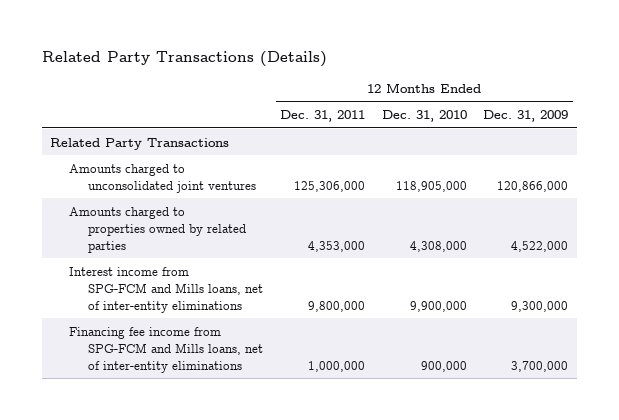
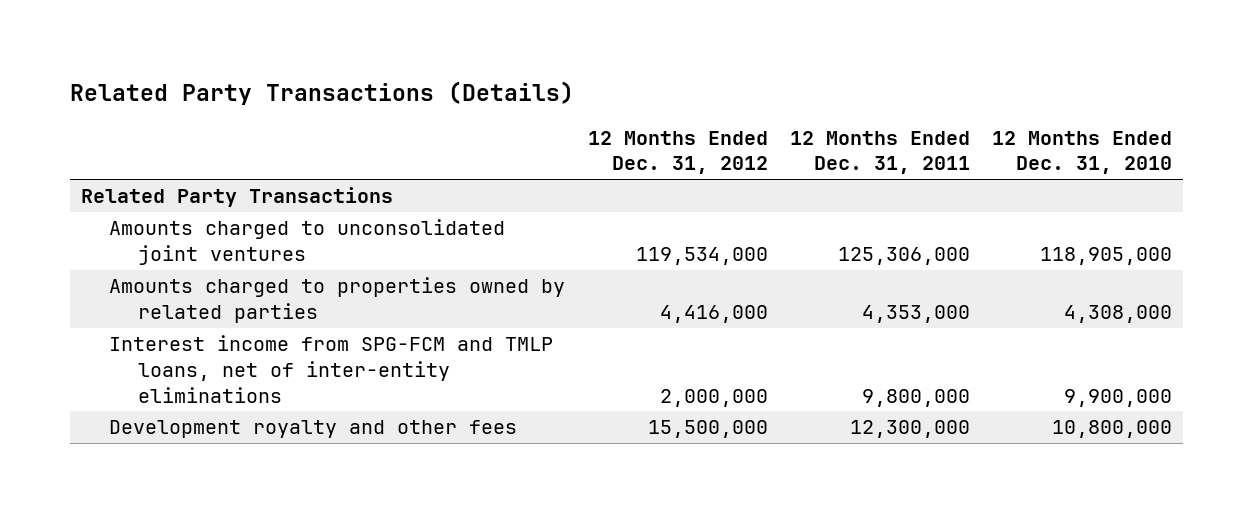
[483,110,569,123] Dec. 31, 2009 -> none
none -> [587,130,768,175] 12 Months Ended Dec. 31, 2012
[69,326,263,373] Financing fee income from SPG-FCM and Mills loans, net of inter-entity eliminations -> none
[69,266,263,313] Interest income from SPG-FCM and Mills loans, net of inter-entity eliminations -> [109,335,554,403] Interest income from SPG-FCM and TMLP loans, net of inter-entity eliminations
none -> [109,420,518,439] Development royalty and other fees

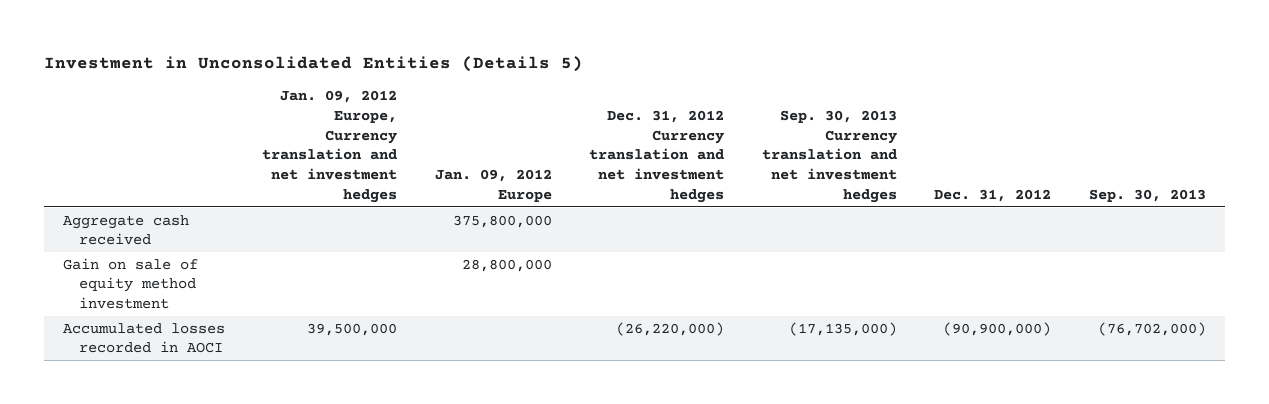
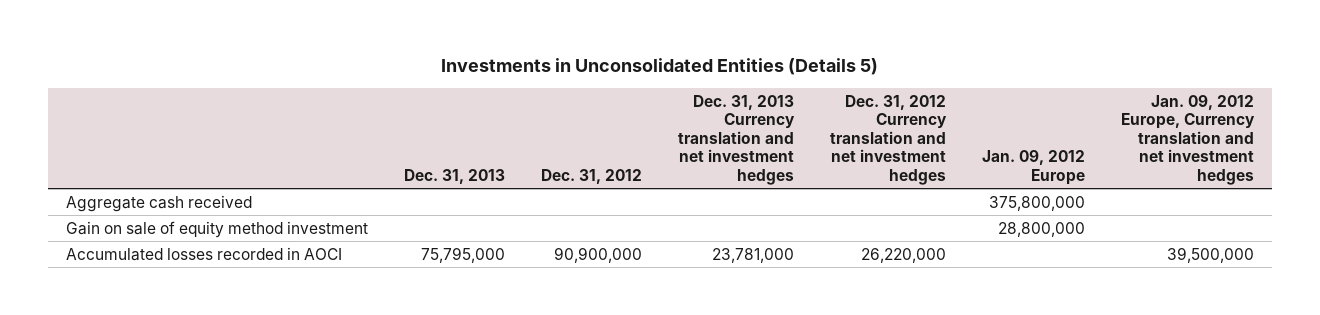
[43,55,583,72] Investment in Unconsolidated Entities (Details 5) -> [440,58,878,76] Investments in Unconsolidated Entities (Details 5)
[761,109,897,204] Sep. 30, 2013 Currency translation and net investment hedges -> none
[1088,189,1206,203] Sep. 30, 2013 -> none
none -> [404,168,506,184] Dec. 31, 2013
none -> [677,94,795,185] Dec. 31, 2013 Currency translation and net investment hedges
[616,321,725,336] (26,220,000) -> [860,247,946,263] 26,220,000
[943,321,1052,336] (90,900,000) -> [554,246,643,263] 90,900,000

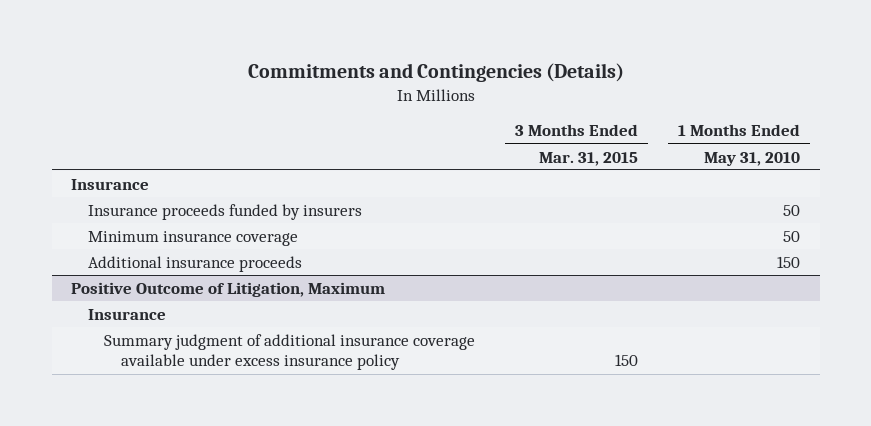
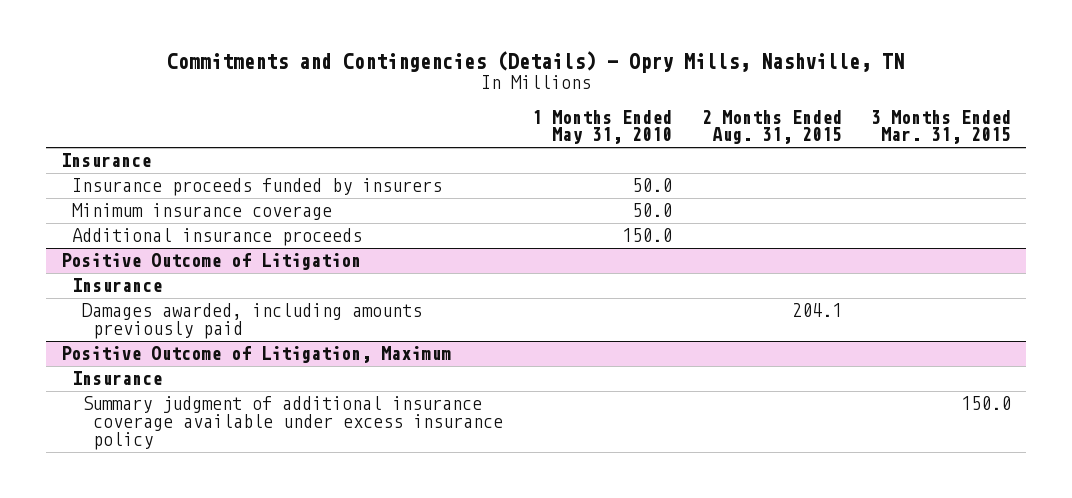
[247,62,624,82] Commitments and Contingencies (Details) -> [167,51,905,74] Commitments and Contingencies (Details) - Opry Mills, Nashville, TN
none -> [701,109,842,145] 2 Months Ended Aug. 31, 2015
[782,204,800,216] 50 -> [632,178,673,193] 50.0
[782,230,800,242] 50 -> [632,203,673,218] 50.0
[776,255,800,268] 150 -> [622,228,673,243] 150.0
none -> [61,253,362,271] Positive Outcome of Litigation
none -> [71,278,162,293] Insurance
none -> [82,303,423,340] Damages awarded, including amounts previously paid
[615,354,639,367] 150 -> [961,396,1012,411] 150.0

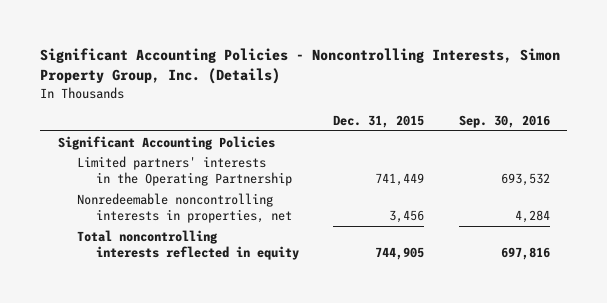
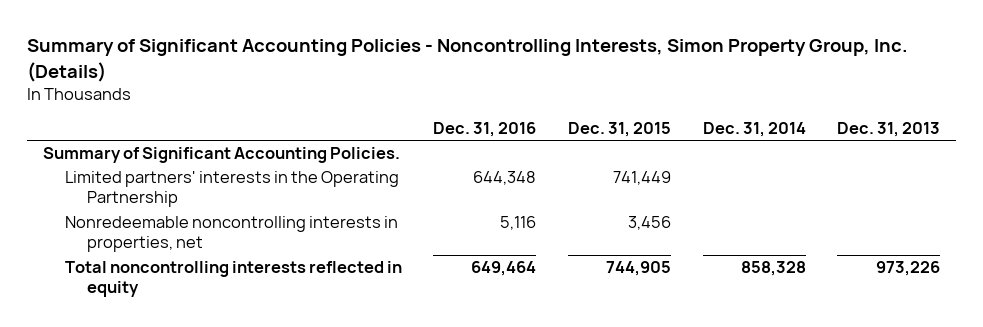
[40,48,561,85] Significant Accounting Policies - Noncontrolling Interests, Simon Property Group, Inc. (Details) -> [27,39,909,82] Summary of Significant Accounting Policies - Noncontrolling Interests, Simon Property Group, Inc. (Details)
[458,115,550,129] Sep. 30, 2016 -> none
none -> [433,121,537,137] Dec. 31, 2016
none -> [702,121,806,137] Dec. 31, 2014
none -> [837,121,941,137] Dec. 31, 2013
[57,135,275,150] Significant Accounting Policies -> [42,147,400,164] Summary of Significant Accounting Policies.

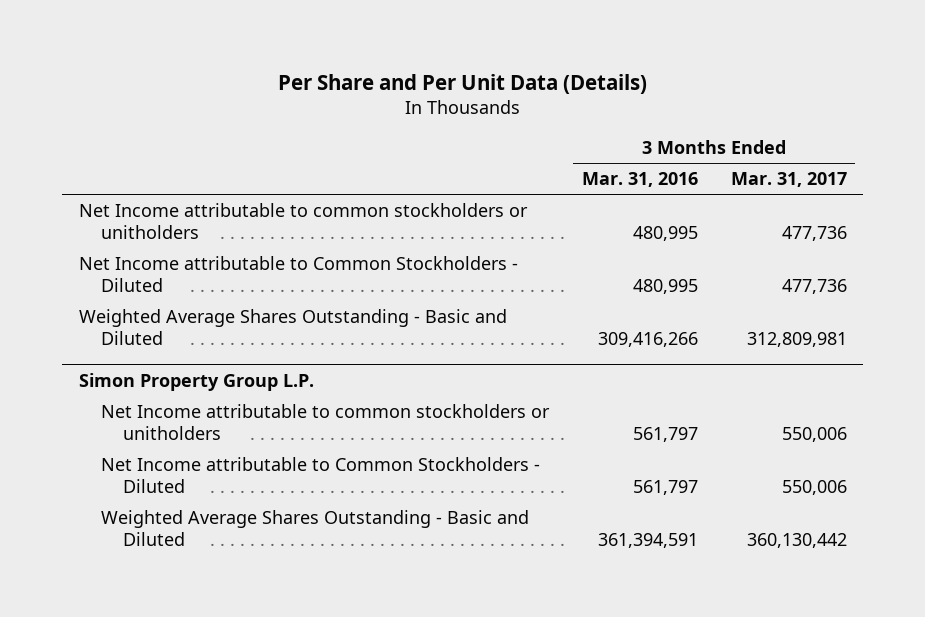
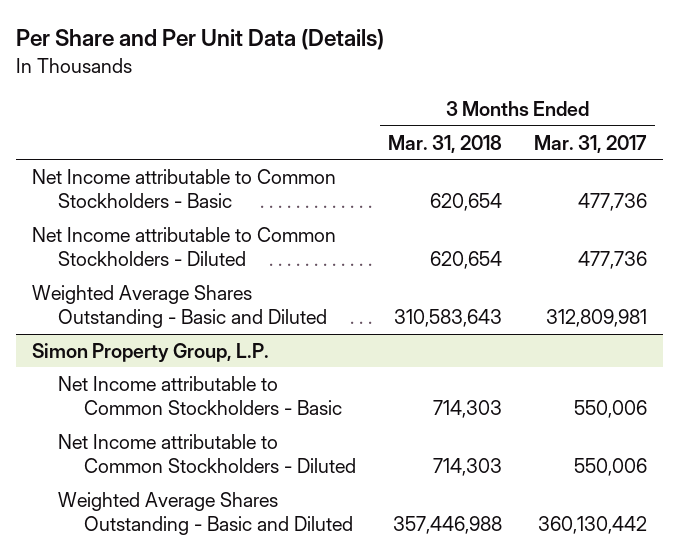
[581,172,698,188] Mar. 31, 2016 -> none
none -> [388,134,503,153] Mar. 31, 2018
[78,203,528,239] Net Income attributable to common stockholders or unitholders -> [31,168,336,209] Net Income attributable to Common Stockholders - Basic
[78,372,314,391] Simon Property Group L.P. -> [31,342,269,362] Simon Property Group, L.P.
[100,404,550,440] Net Income attributable to common stockholders or unitholders -> [58,375,343,416] Net Income attributable to Common Stockholders - Basic

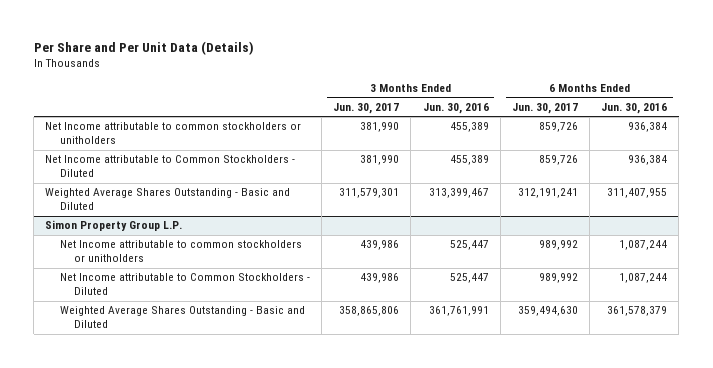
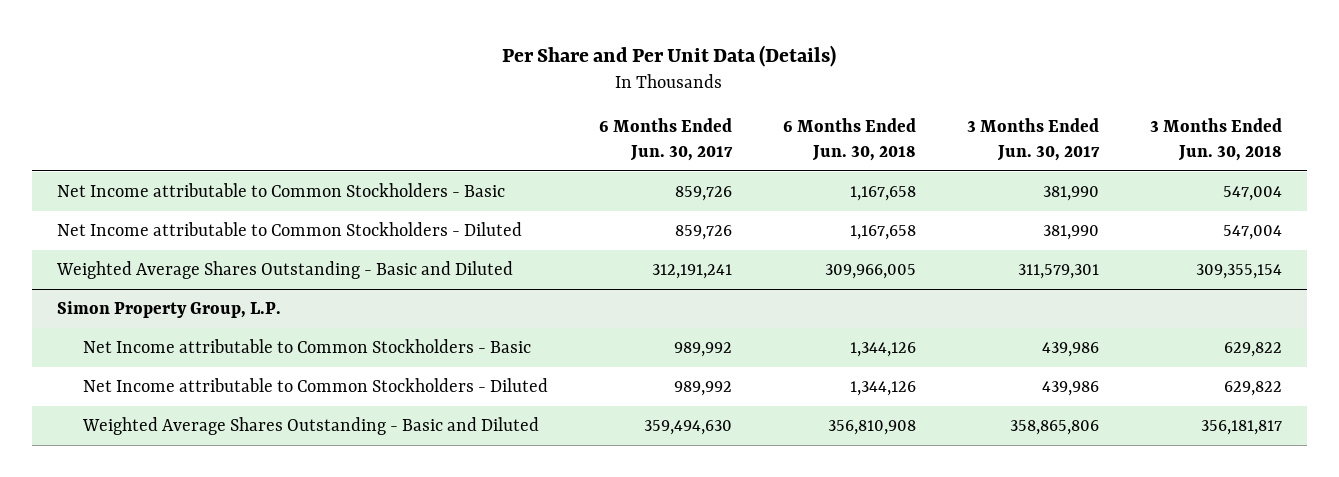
[422,103,489,115] Jun. 30, 2016 -> none
[601,103,668,115] Jun. 30, 2016 -> none
none -> [783,118,917,162] 6 Months Ended Jun. 30, 2018
none -> [1149,118,1282,162] 3 Months Ended Jun. 30, 2018
[45,122,302,145] Net Income attributable to common stockholders or unitholders -> [57,182,506,197] Net Income attributable to Common Stockholders - Basic
[45,220,183,232] Simon Property Group L.P. -> [57,300,282,318] Simon Property Group, L.P.
[59,240,302,263] Net Income attributable to common stockholders or unitholders -> [83,338,532,353] Net Income attributable to Common Stockholders - Basic

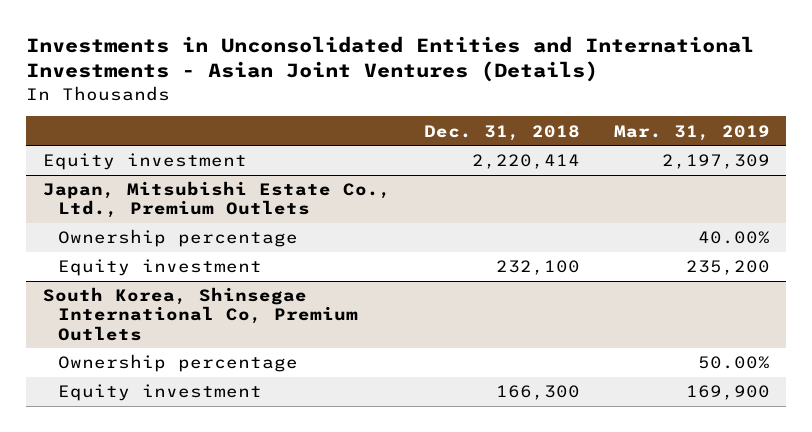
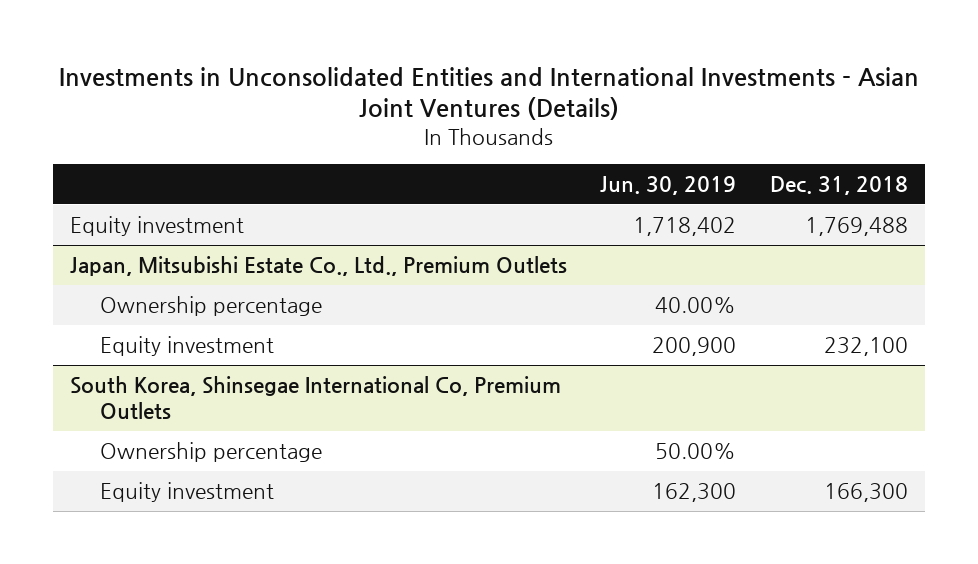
[613,124,770,141] Mar. 31, 2019 -> none
none -> [600,176,737,196] Jun. 30, 2019
[472,154,581,170] 2,220,414 -> [804,216,908,236] 1,769,488

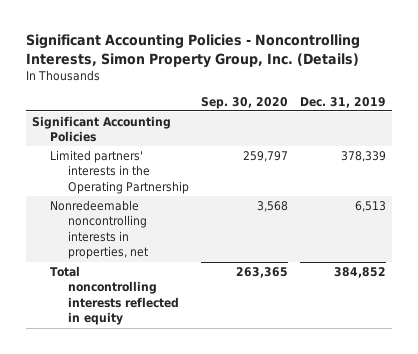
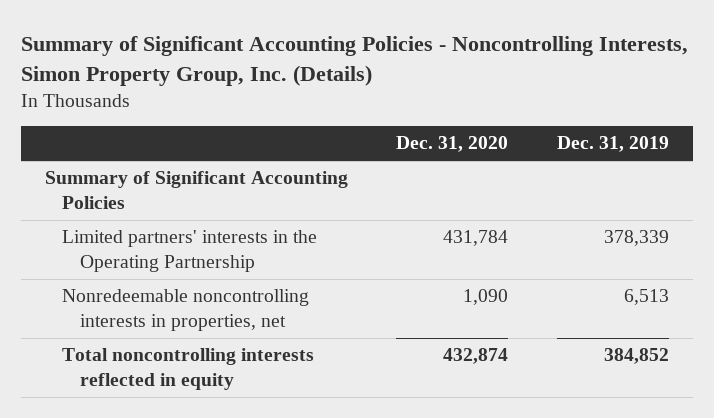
[26,34,361,68] Significant Accounting Policies - Noncontrolling Interests, Simon Property Group, Inc. (Details) -> [20,35,688,86] Summary of Significant Accounting Policies - Noncontrolling Interests, Simon Property Group, Inc. (Details)
[200,96,288,109] Sep. 30, 2020 -> none
none -> [396,136,509,153] Dec. 31, 2020
[32,115,172,143] Significant Accounting Policies -> [44,171,348,210] Summary of Significant Accounting Policies

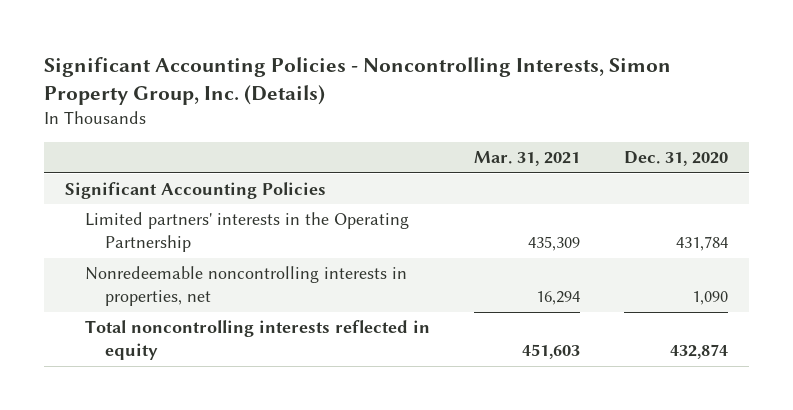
[20,35,688,86] Summary of Significant Accounting Policies - Noncontrolling Interests, Simon Property Group, Inc. (Details) -> [43,56,671,105] Significant Accounting Policies - Noncontrolling Interests, Simon Property Group, Inc. (Details)
[556,136,669,153] Dec. 31, 2019 -> none
none -> [473,151,580,167] Mar. 31, 2021
[44,171,348,210] Summary of Significant Accounting Policies -> [65,182,327,200] Significant Accounting Policies

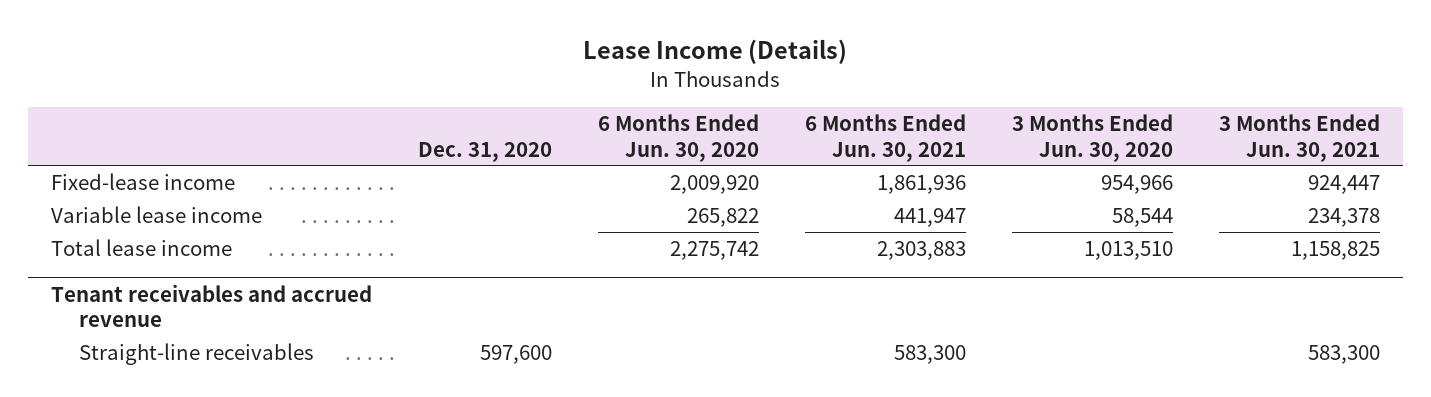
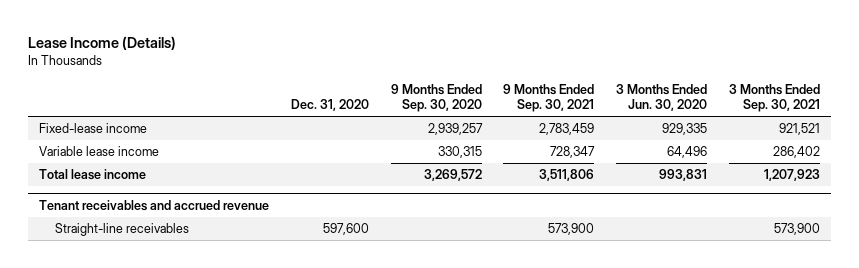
[597,114,759,162] 6 Months Ended Jun. 30, 2020 -> none
[804,114,966,162] 6 Months Ended Jun. 30, 2021 -> none
[1218,114,1380,162] 3 Months Ended Jun. 30, 2021 -> none
none -> [390,83,482,112] 9 Months Ended Sep. 30, 2020
none -> [503,83,595,112] 9 Months Ended Sep. 30, 2021
none -> [728,83,820,112] 3 Months Ended Sep. 30, 2021
[1100,174,1173,194] 954,966 -> [662,123,708,136] 929,335
[1111,207,1173,227] 58,544 -> [667,146,708,159] 64,496
[1083,240,1173,260] 1,013,510 -> [659,169,708,182] 993,831

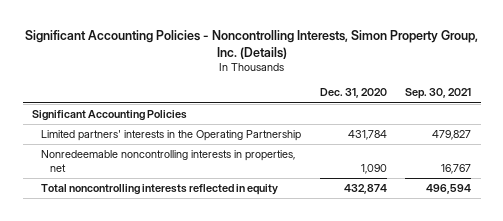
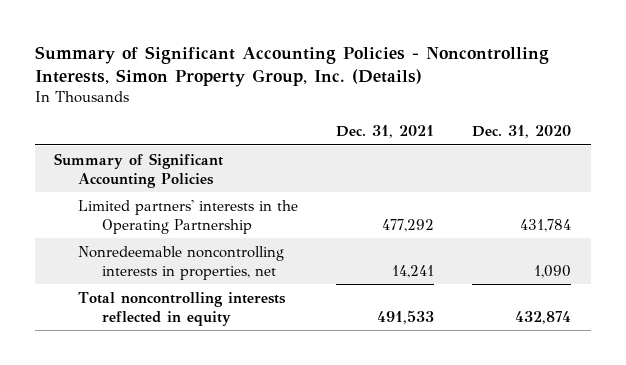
[24,29,478,59] Significant Accounting Policies - Noncontrolling Interests, Simon Property Group, Inc. (Details) -> [35,45,550,88] Summary of Significant Accounting Policies - Noncontrolling Interests, Simon Property Group, Inc. (Details)
[405,88,472,100] Sep. 30, 2021 -> none
none -> [336,125,435,139] Dec. 31, 2021
[31,110,187,122] Significant Accounting Policies -> [54,152,224,188] Summary of Significant Accounting Policies

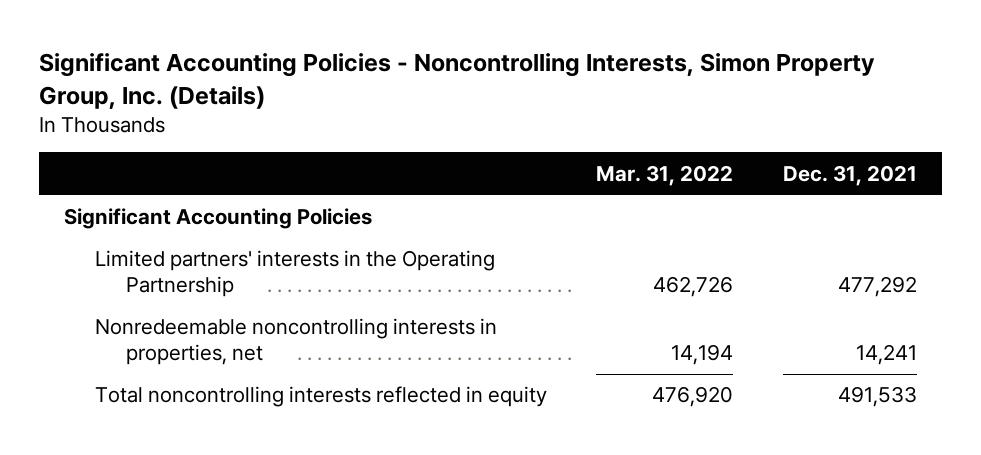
[35,45,550,88] Summary of Significant Accounting Policies - Noncontrolling Interests, Simon Property Group, Inc. (Details) -> [39,53,876,109] Significant Accounting Policies - Noncontrolling Interests, Simon Property Group, Inc. (Details)
[472,125,572,139] Dec. 31, 2020 -> none
none -> [596,164,734,186] Mar. 31, 2022
[54,152,224,188] Summary of Significant Accounting Policies -> [64,208,373,230] Significant Accounting Policies

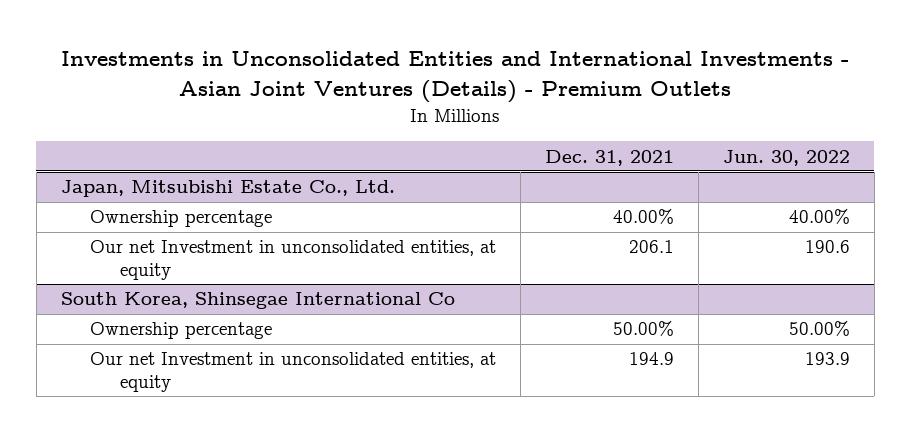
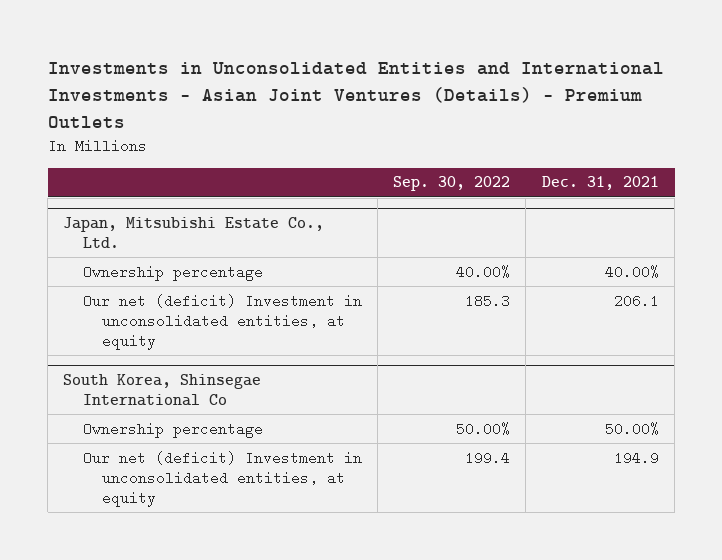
[722,149,850,166] Jun. 30, 2022 -> none
none -> [393,176,511,192] Sep. 30, 2022
[90,240,497,281] Our net Investment in unconsolidated entities, at equity -> [82,293,362,351] Our net (deficit) Investment in unconsolidated entities, at equity
[90,352,497,393] Our net Investment in unconsolidated entities, at equity -> [82,450,362,508] Our net (deficit) Investment in unconsolidated entities, at equity

